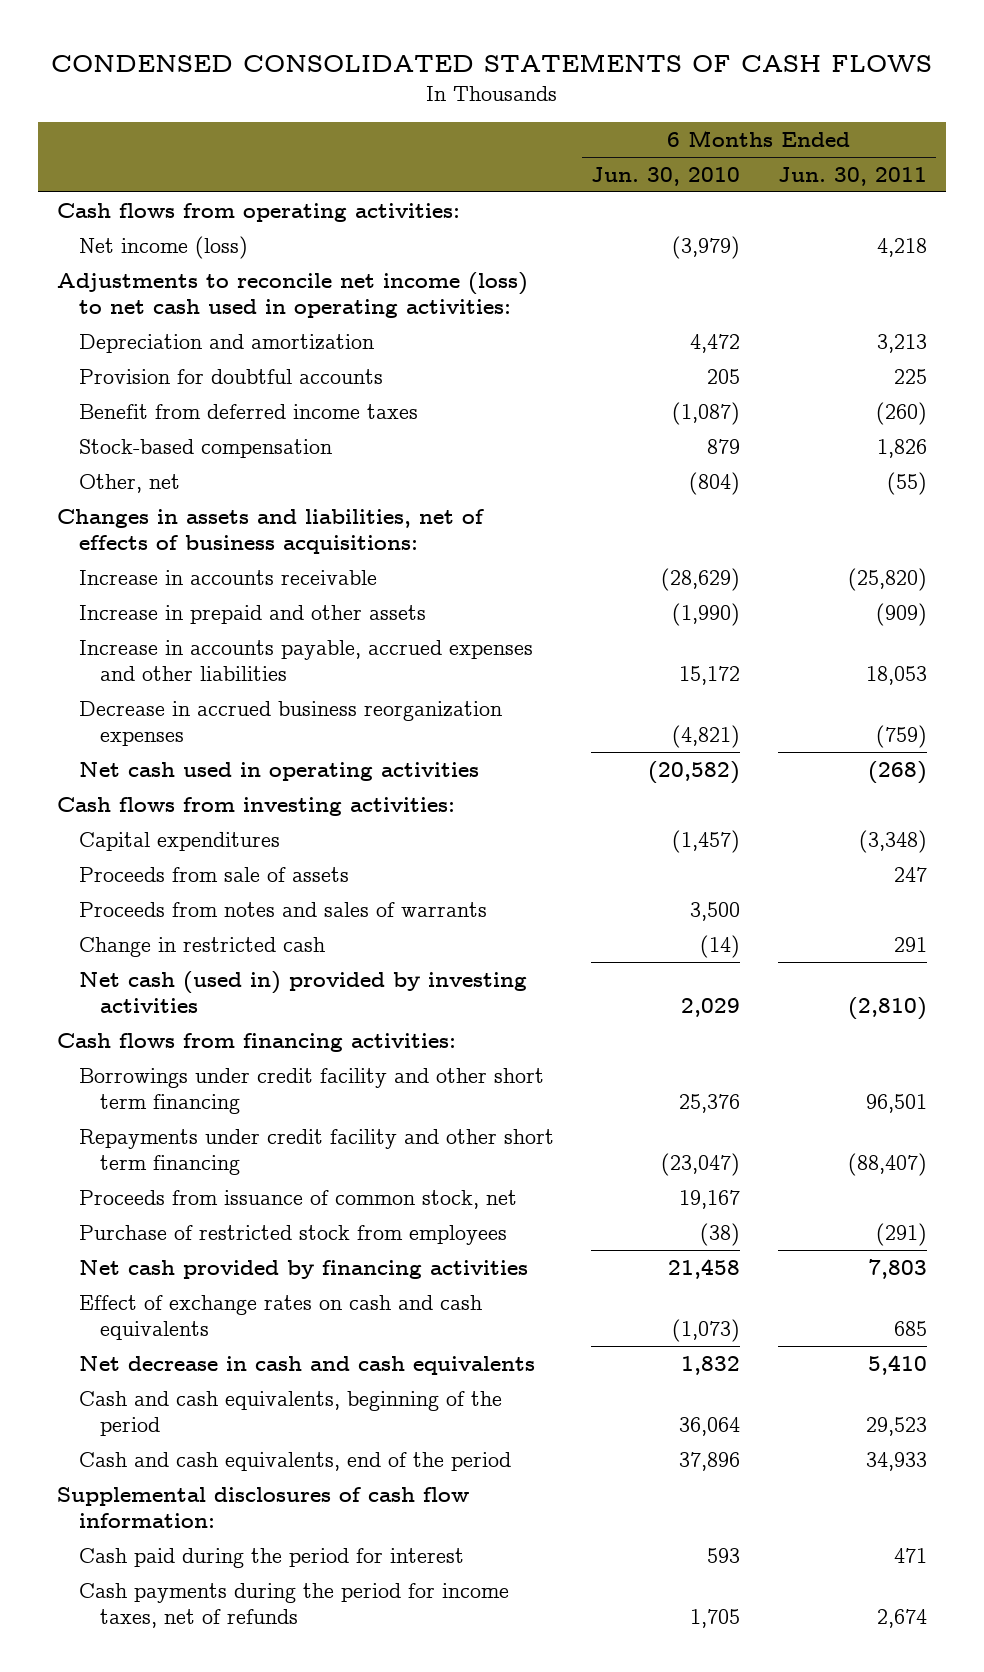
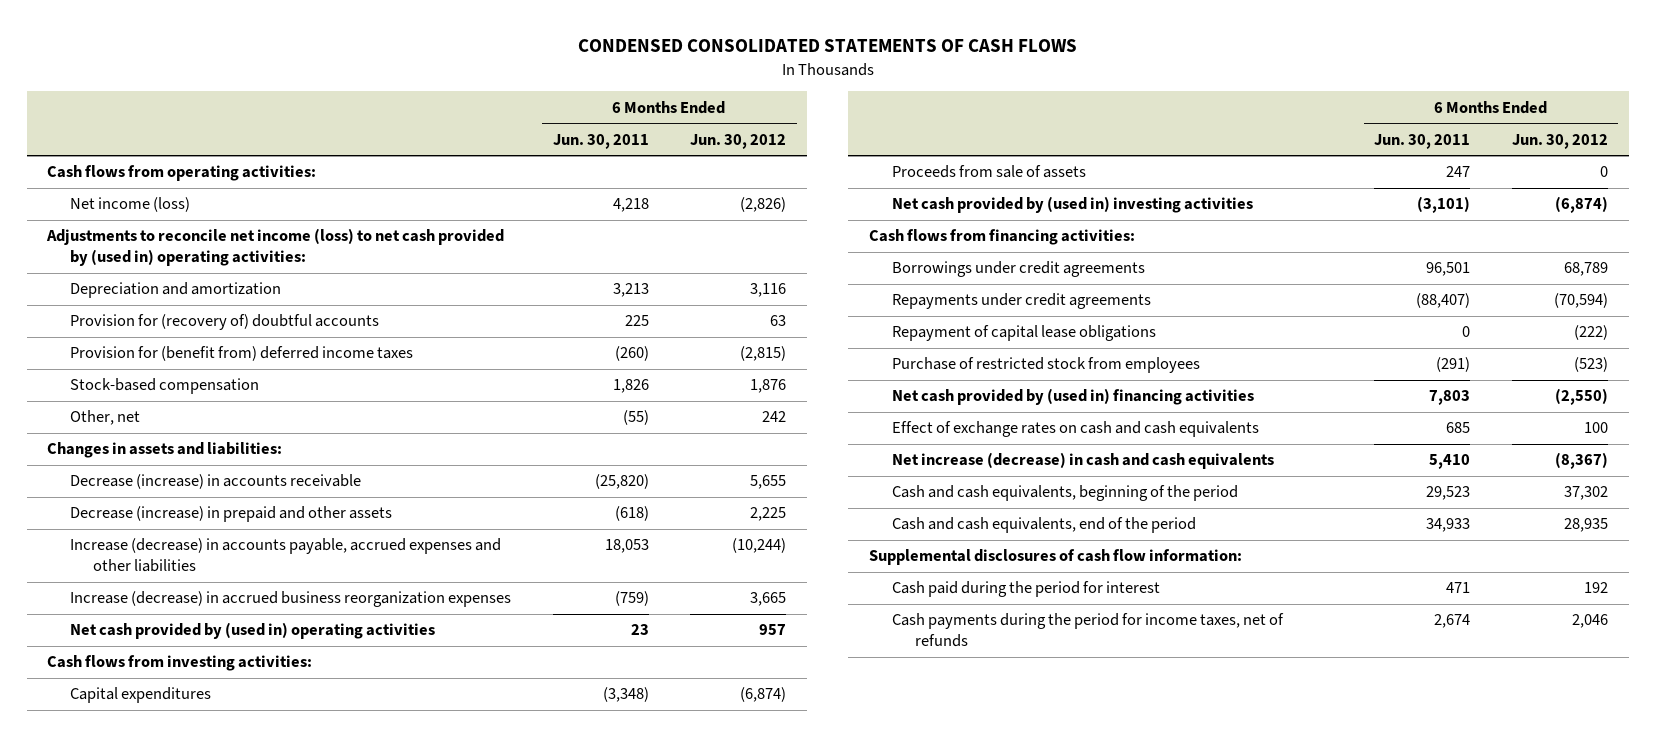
[591,166,741,186] Jun. 30, 2010 -> none
none -> [690,133,787,149] Jun. 30, 2012
[57,271,529,318] Adjustments to reconcile net income (loss) to net cash used in operating activities: -> [46,228,505,267] Adjustments to reconcile net income (loss) to net cash provided by (used in) operating activities:
[78,368,383,384] Provision for doubtful accounts -> [70,314,380,331] Provision for (recovery of) doubtful accounts
[78,403,418,419] Benefit from deferred income taxes -> [70,346,414,362] Provision for (benefit from) deferred income taxes
[57,508,485,554] Changes in assets and liabilities, net of effects of business acquisitions: -> [47,442,283,459] Changes in assets and liabilities:
[78,569,377,585] Increase in accounts receivable -> [70,474,362,490] Decrease (increase) in accounts receivable
[78,604,426,624] Increase in prepaid and other assets -> [70,506,393,523] Decrease (increase) in prepaid and other assets
[876,602,928,626] (909) -> [614,506,649,522] (618)
[78,639,533,681] Increase in accounts payable, accrued expenses and other liabilities -> [70,538,502,573] Increase (decrease) in accounts payable, accrued expenses and other liabilities
[78,700,502,746] Decrease in accrued business reorganization expenses -> [70,591,512,608] Increase (decrease) in accrued business reorganization expenses
[78,761,479,781] Net cash used in operating activities -> [70,622,436,640] Net cash provided by (used in) operating activities
[868,760,928,784] (268) -> [630,624,649,636] 23
[78,901,487,917] Proceeds from notes and sales of warrants -> none
[78,936,325,957] Change in restricted cash -> none
[78,970,527,1013] Net cash (used in) provided by investing activities -> [892,196,1254,214] Net cash provided by (used in) investing activities
[848,996,928,1020] (2,810) -> [1417,196,1471,214] (3,101)
[78,1189,517,1209] Proceeds from issuance of common stock, net -> none
[78,1067,544,1114] Borrowings under credit facility and other short term financing -> [892,261,1146,278] Borrowings under credit agreements
[78,1128,554,1175] Repayments under credit facility and other short term financing -> [892,293,1152,310] Repayments under credit agreements
none -> [892,325,1157,342] Repayment of capital lease obligations
[78,1259,528,1279] Net cash provided by financing activities -> [892,388,1255,406] Net cash provided by (used in) financing activities
[78,1355,535,1375] Net decrease in cash and cash equivalents -> [892,452,1275,470] Net increase (decrease) in cash and cash equivalents

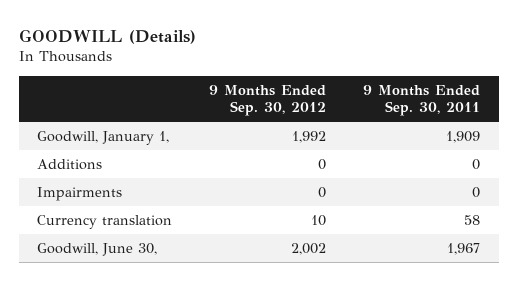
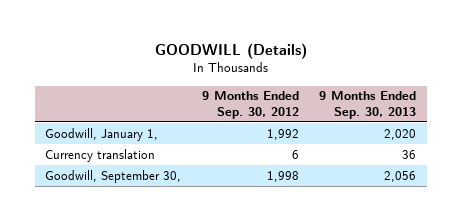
[363,85,481,117] 9 Months Ended Sep. 30, 2011 -> none
none -> [319,91,417,119] 9 Months Ended Sep. 30, 2013
[37,159,103,171] Additions -> none
[37,187,123,202] Impairments -> none
[311,215,327,227] 10 -> [291,149,299,159] 6
[37,243,158,257] Goodwill, June 30, -> [44,169,181,183] Goodwill, September 30,
[291,243,327,256] 2,002 -> [266,170,299,182] 1,998

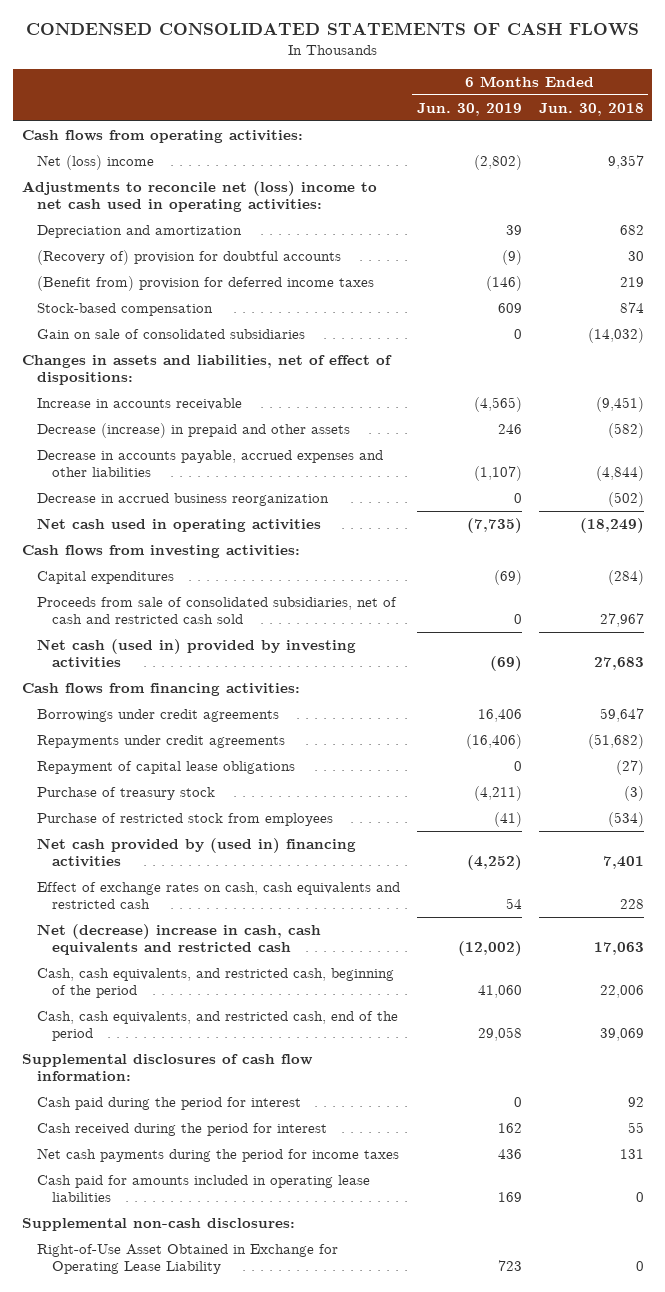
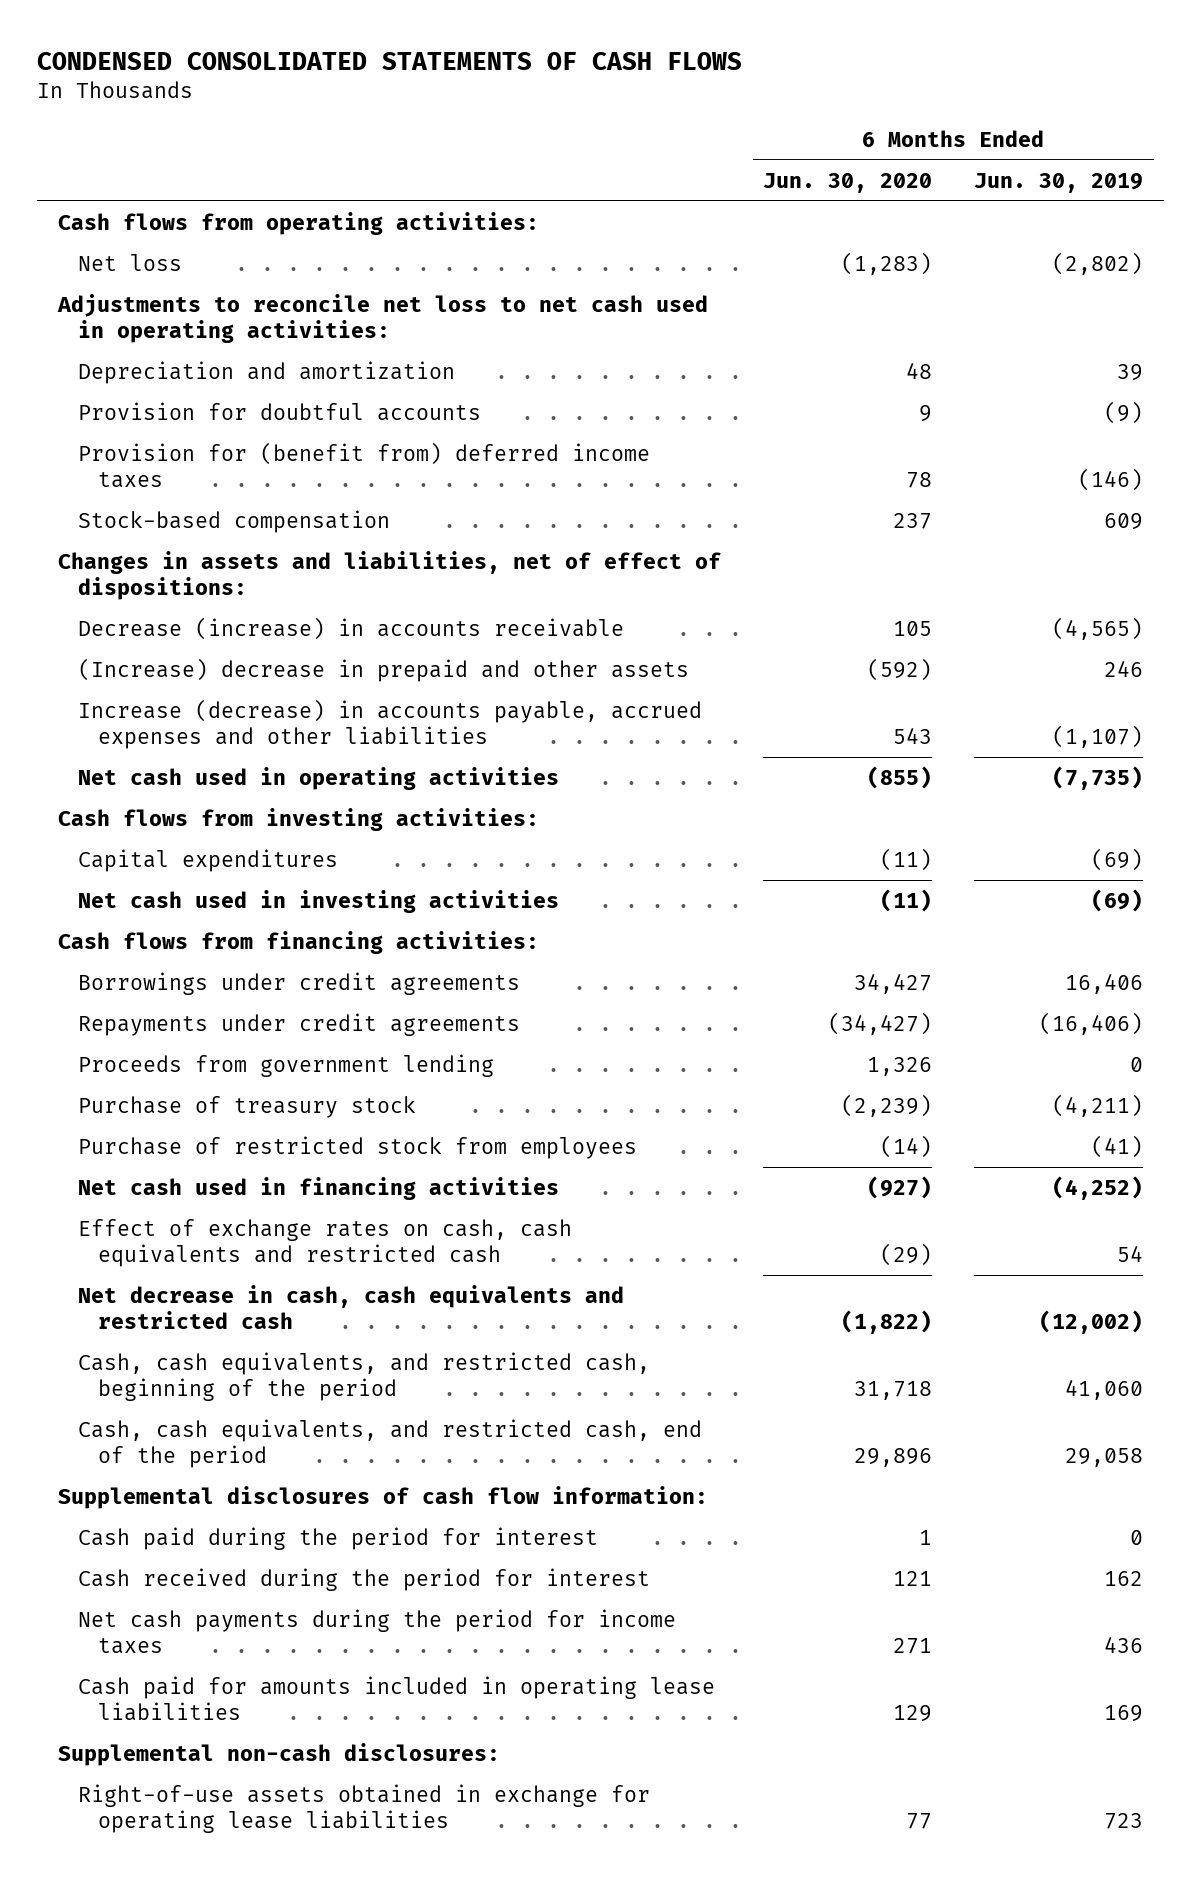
[538,102,644,116] Jun. 30, 2018 -> none
none -> [763,172,933,193] Jun. 30, 2020
[36,154,154,170] Net (loss) income -> [78,253,183,271] Net loss
[21,180,377,213] Adjustments to reconcile net (loss) income to net cash used in operating activities: -> [57,293,709,344] Adjustments to reconcile net loss to net cash used in operating activities:
[36,249,341,265] (Recovery of) provision for doubtful accounts -> [78,401,482,421] Provision for doubtful accounts
[36,275,374,291] (Benefit from) provision for deferred income taxes -> [78,441,651,489] Provision for (benefit from) deferred income taxes
[36,328,305,339] Gain on sale of consolidated subsidiaries -> none
[36,492,329,506] Decrease in accrued business reorganization -> none
[36,397,242,410] Increase in accounts receivable -> [78,616,625,640] Decrease (increase) in accounts receivable
[36,422,350,438] Decrease (increase) in prepaid and other assets -> [78,657,690,682] (Increase) decrease in prepaid and other assets
[36,449,383,478] Decrease in accounts payable, accrued expenses and other liabilities -> [78,698,703,750] Increase (decrease) in accounts payable, accrued expenses and other liabilities
[36,596,397,625] Proceeds from sale of consolidated subsidiaries, net of cash and restricted cash sold -> none
[36,638,356,669] Net cash (used in) provided by investing activities -> [78,889,560,913] Net cash used in investing activities
[36,760,295,774] Repayment of capital lease obligations -> none
none -> [78,1053,495,1077] Proceeds from government lending
[36,837,356,868] Net cash provided by (used in) financing activities -> [78,1176,560,1200] Net cash used in financing activities
[36,923,321,956] Net (decrease) increase in cash, cash equivalents and restricted cash -> [78,1284,625,1330] Net decrease in cash, cash equivalents and restricted cash
[36,1243,338,1275] Right-of-Use Asset Obtained in Exchange for Operating Lease Liability -> [78,1783,651,1834] Right-of-use assets obtained in exchange for operating lease liabilities

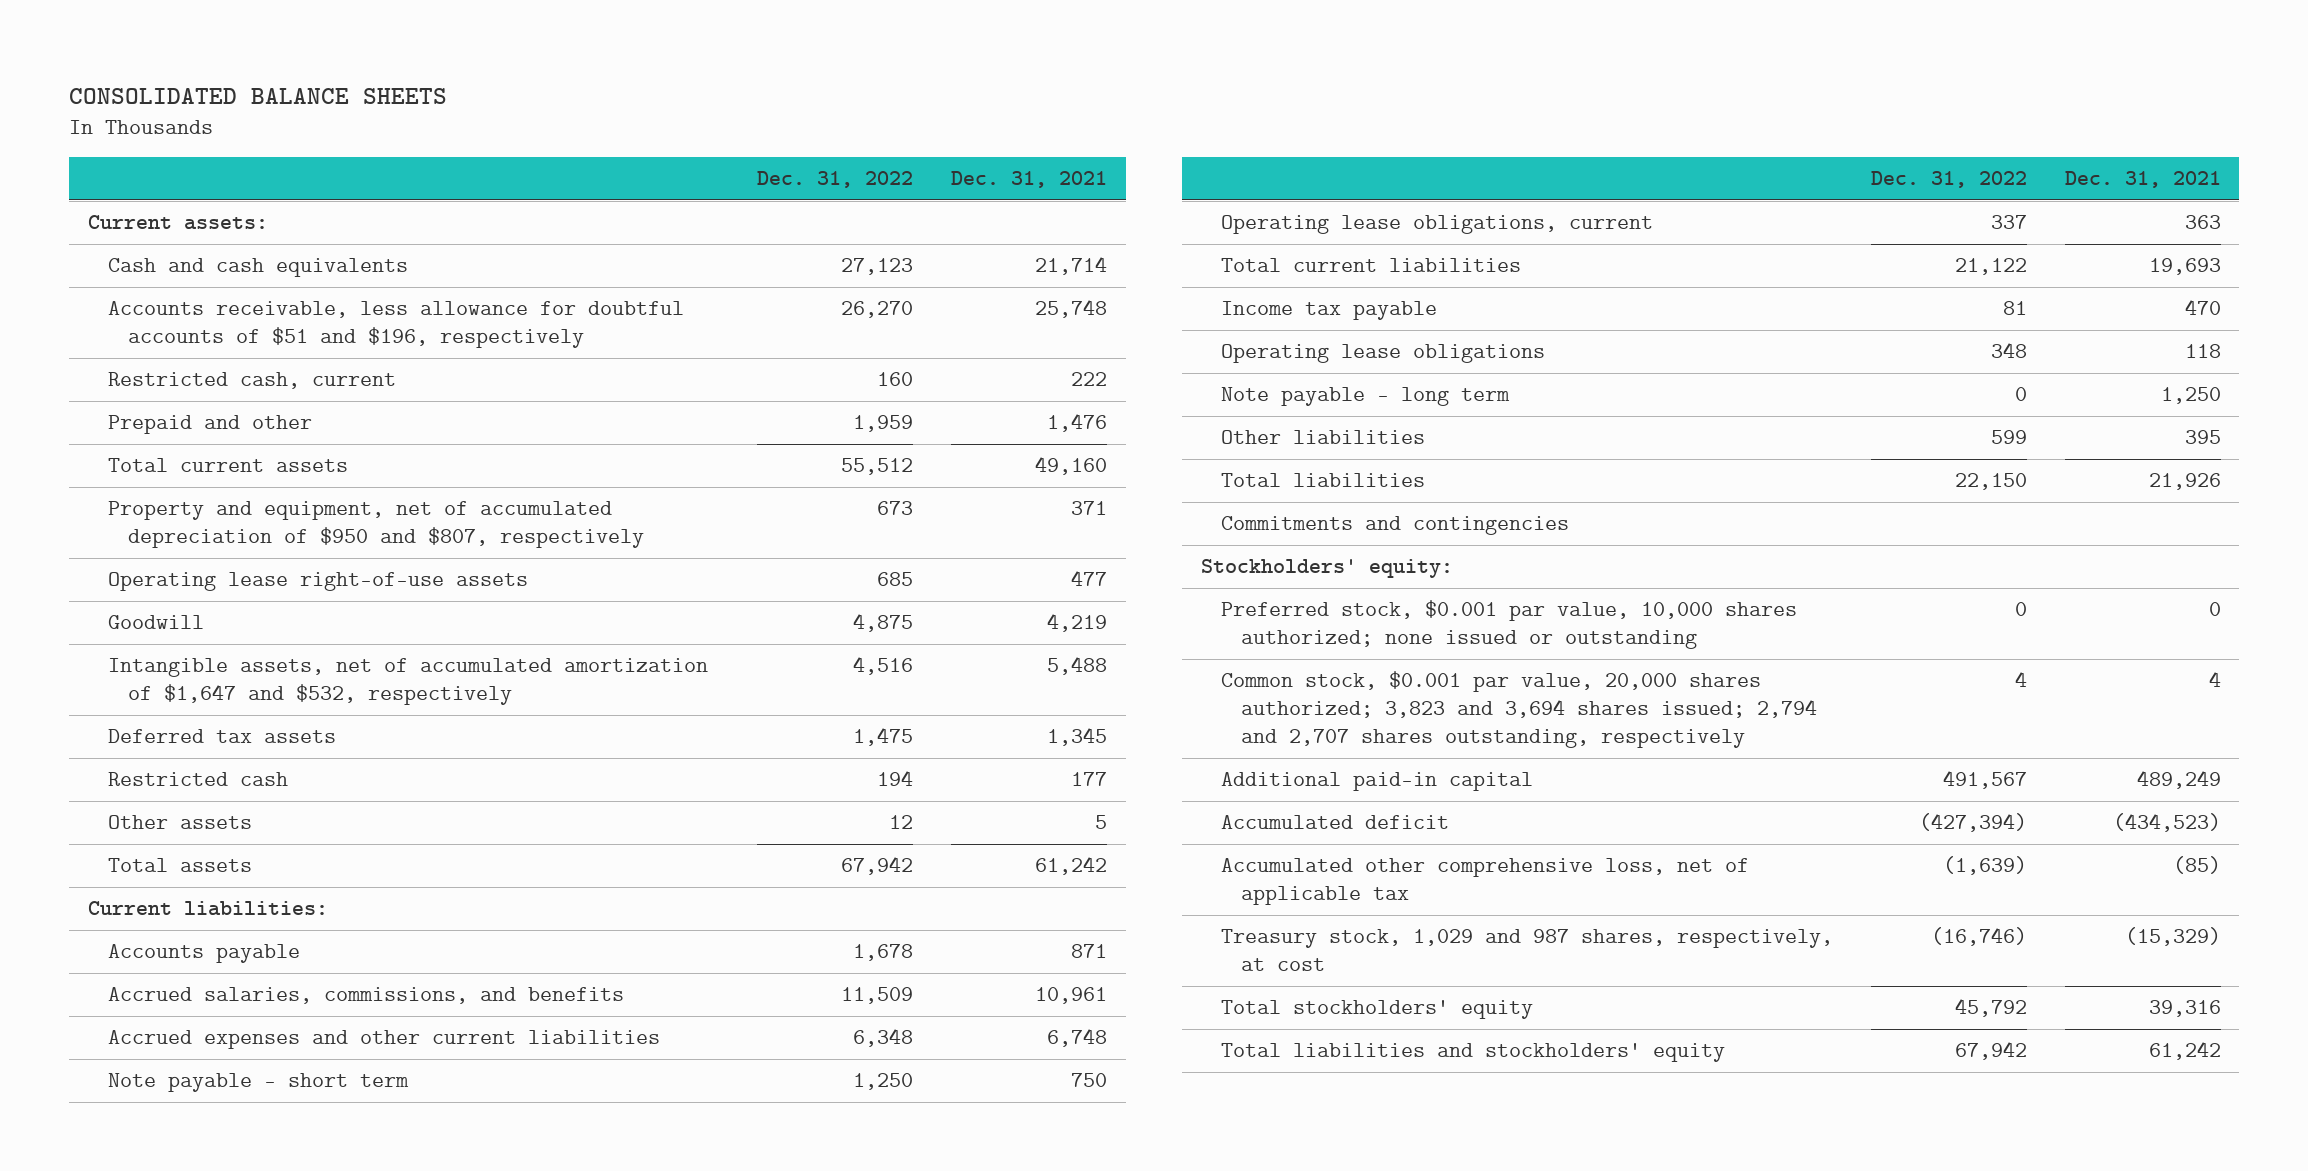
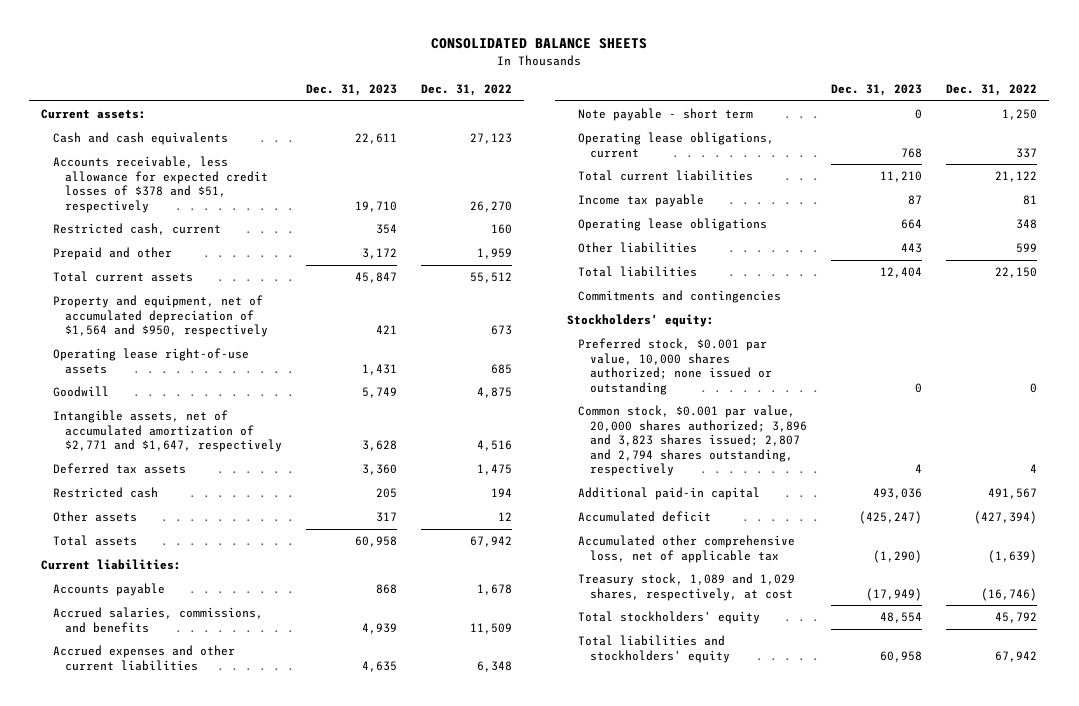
[951,171,1108,189] Dec. 31, 2021 -> none
none -> [305,84,397,97] Dec. 31, 2023
[107,301,684,349] Accounts receivable, less allowance for doubtful accounts of $51 and $196, respectively -> [53,156,268,213] Accounts receivable, less allowance for expected credit losses of $378 and $51, respectively
[107,501,645,549] Property and equipment, net of accumulated depreciation of $950 and $807, respectively -> [53,295,268,338] Property and equipment, net of accumulated depreciation of $1,564 and $950, respectively
[107,658,708,706] Intangible assets, net of accumulated amortization of $1,647 and $532, respectively -> [53,410,282,453] Intangible assets, net of accumulated amortization of $2,771 and $1,647, respectively
[1221,387,1511,407] Note payable - long term -> none
[1221,671,1818,749] Common stock, $0.001 par value, 20,000 shares authorized; 3,823 and 3,694 shares issued; 2,794 and 2,707 shares outstanding, respectively -> [578,405,807,477] Common stock, $0.001 par value, 20,000 shares authorized; 3,896 and 3,823 shares issued; 2,807 and 2,794 shares outstanding, respectively
[1221,929,1834,972] Treasury stock, 1,029 and 987 shares, respectively, at cost -> [578,573,796,601] Treasury stock, 1,089 and 1,029 shares, respectively, at cost

